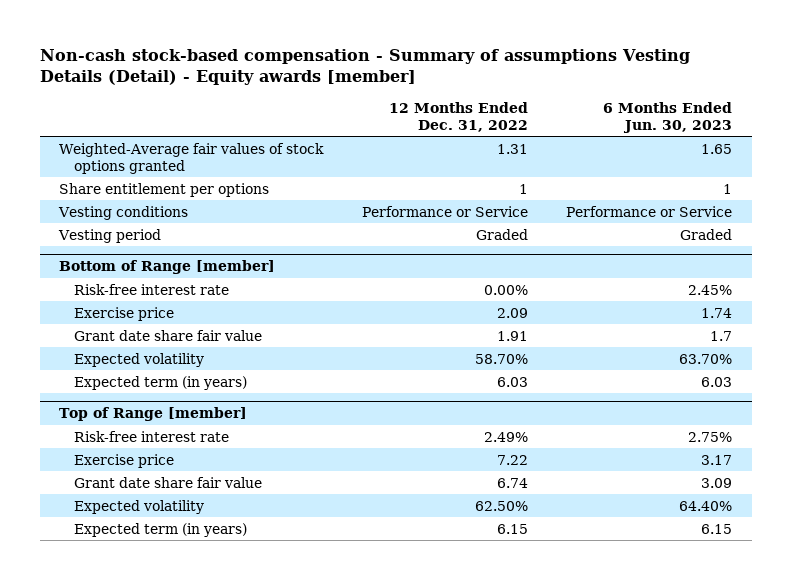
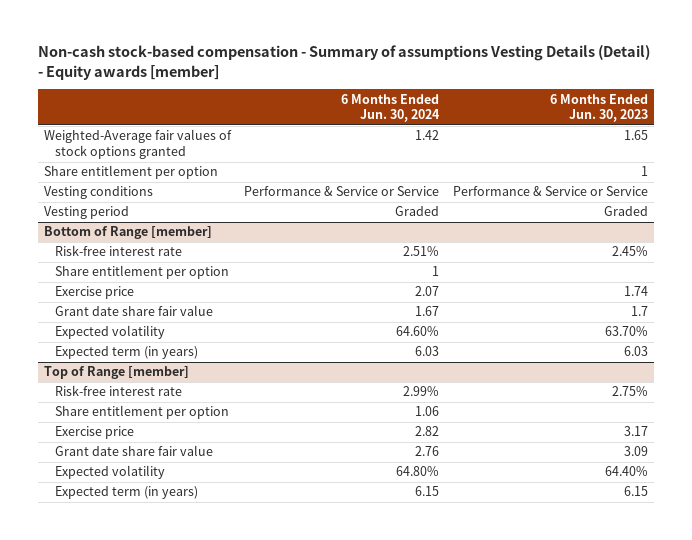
[388,101,528,132] 12 Months Ended Dec. 31, 2022 -> none
none -> [341,93,441,123] 6 Months Ended Jun. 30, 2024
[59,182,270,197] Share entitlement per options -> [44,165,219,180] Share entitlement per option
[566,205,733,217] Performance or Service -> [452,186,648,197] Performance & Service or Service
none -> [54,265,229,280] Share entitlement per option
none -> [54,405,229,420] Share entitlement per option

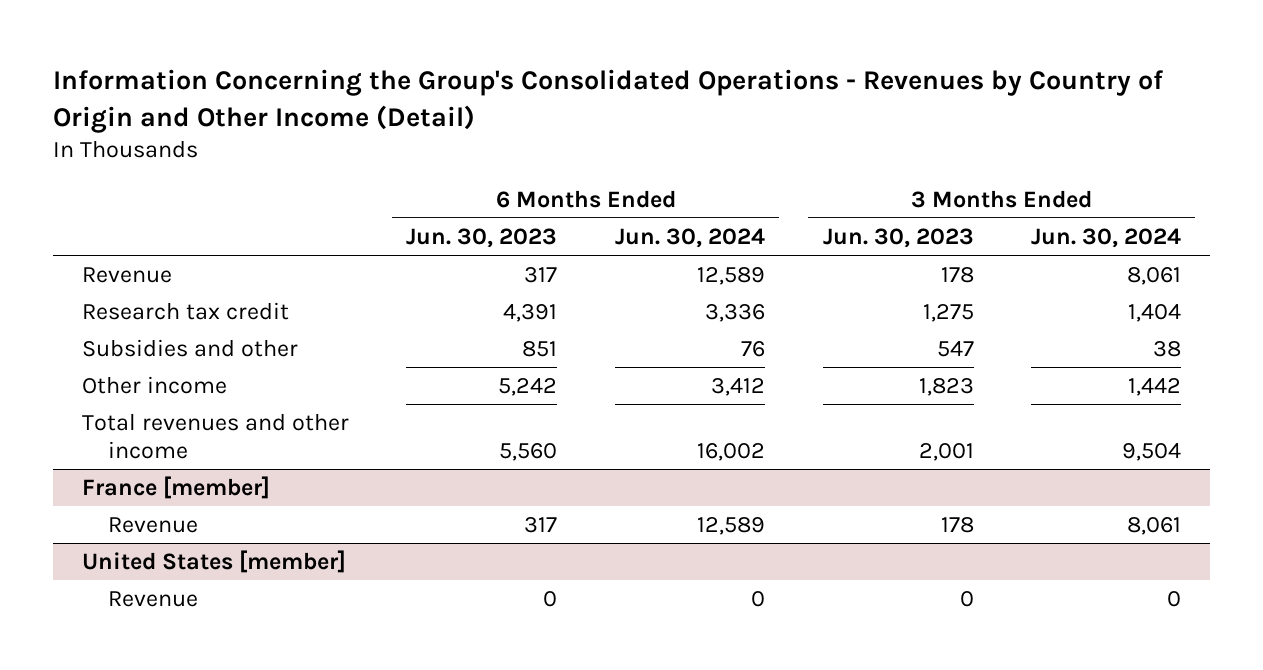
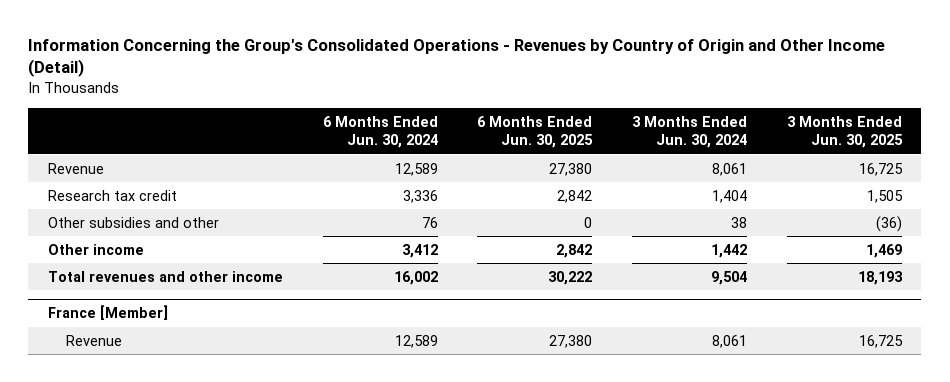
[406,228,558,249] Jun. 30, 2023 -> none
[822,228,974,249] Jun. 30, 2023 -> none
none -> [477,115,594,149] 6 Months Ended Jun. 30, 2025
none -> [786,115,903,149] 3 Months Ended Jun. 30, 2025
[81,339,298,358] Subsidies and other -> [48,216,220,228] Other subsidies and other
[81,476,270,500] France [member] -> [48,305,169,321] France [Member]
[81,550,346,574] United States [member] -> none
[107,591,198,608] Revenue -> none

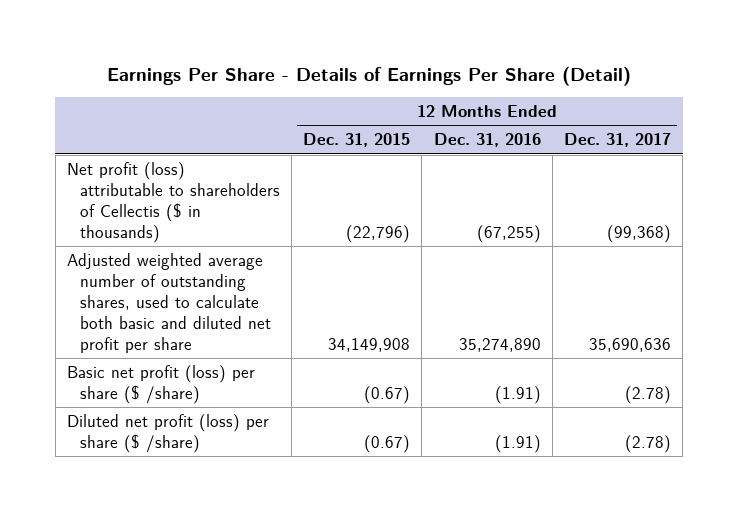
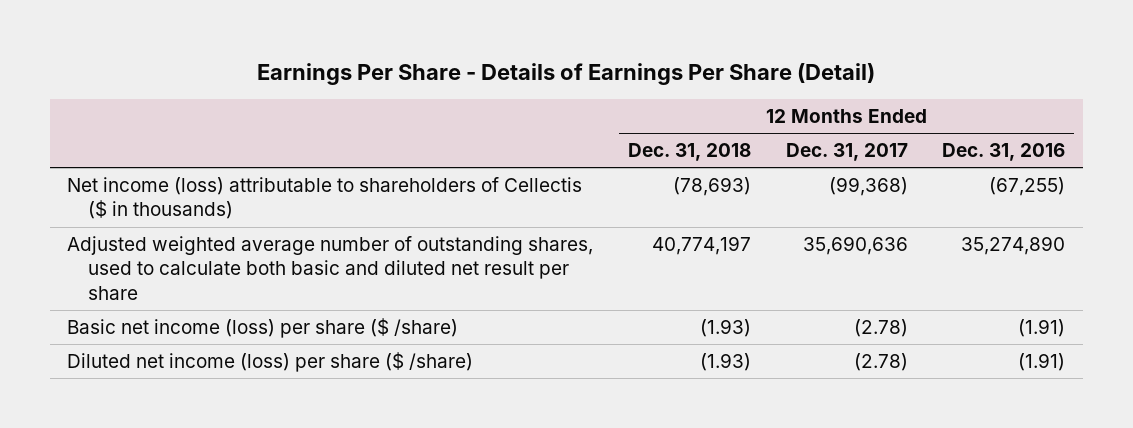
[303,133,411,148] Dec. 31, 2015 -> none
none -> [628,143,752,162] Dec. 31, 2018
[67,161,280,243] Net profit (loss) attributable to shareholders of Cellectis ($ in thousands) -> [67,177,583,220] Net income (loss) attributable to shareholders of Cellectis ($ in thousands)
[67,252,271,353] Adjusted weighted average number of outstanding shares, used to calculate both basic and diluted net profit per share -> [67,236,594,300] Adjusted weighted average number of outstanding shares, used to calculate both basic and diluted net result per share
[67,364,256,404] Basic net profit (loss) per share ($ /share) -> [67,318,459,339] Basic net income (loss) per share ($ /share)
[67,413,270,453] Diluted net profit (loss) per share ($ /share) -> [67,352,474,373] Diluted net income (loss) per share ($ /share)

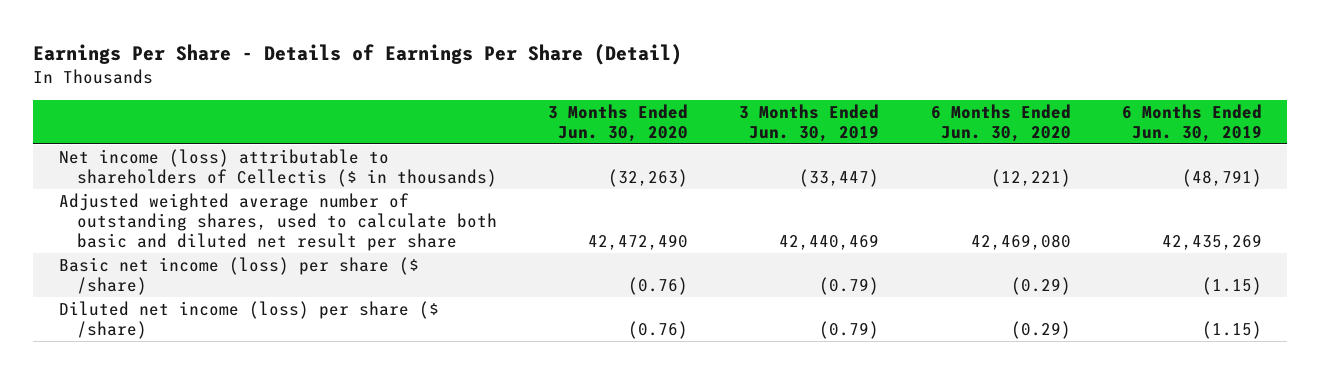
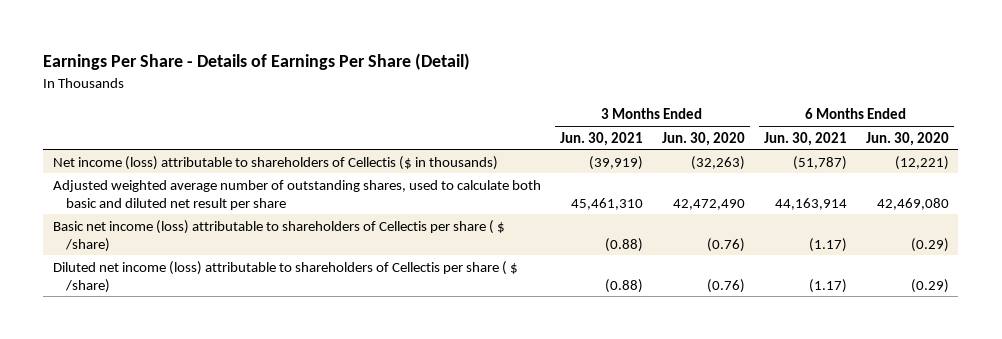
[739,103,880,142] 3 Months Ended Jun. 30, 2019 -> none
[1121,103,1262,142] 6 Months Ended Jun. 30, 2019 -> none
none -> [559,131,643,146] Jun. 30, 2021
none -> [763,131,847,146] Jun. 30, 2021
[58,256,419,295] Basic net income (loss) per share ($ /share) -> [52,219,505,252] Basic net income (loss) attributable to shareholders of Cellectis per share ( $ /share)
[58,300,439,339] Diluted net income (loss) per share ($ /share) -> [52,260,518,293] Diluted net income (loss) attributable to shareholders of Cellectis per share ( $ /share)

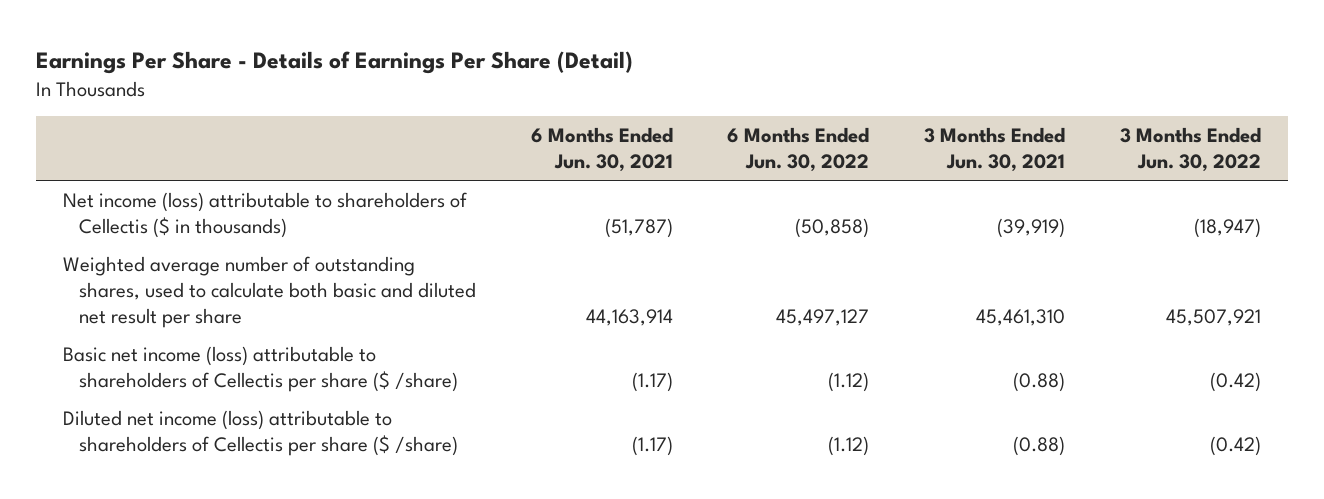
[661,131,745,146] Jun. 30, 2020 -> none
[865,131,949,146] Jun. 30, 2020 -> none
none -> [727,127,870,173] 6 Months Ended Jun. 30, 2022
none -> [1119,127,1261,173] 3 Months Ended Jun. 30, 2022
[52,179,541,210] Adjusted weighted average number of outstanding shares, used to calculate both basic and diluted net result per share -> [63,255,477,328] Weighted average number of outstanding shares, used to calculate both basic and diluted net result per share
[52,219,505,252] Basic net income (loss) attributable to shareholders of Cellectis per share ( $ /share) -> [63,345,459,392] Basic net income (loss) attributable to shareholders of Cellectis per share ($ /share)
[52,260,518,293] Diluted net income (loss) attributable to shareholders of Cellectis per share ( $ /share) -> [63,409,459,456] Diluted net income (loss) attributable to shareholders of Cellectis per share ($ /share)

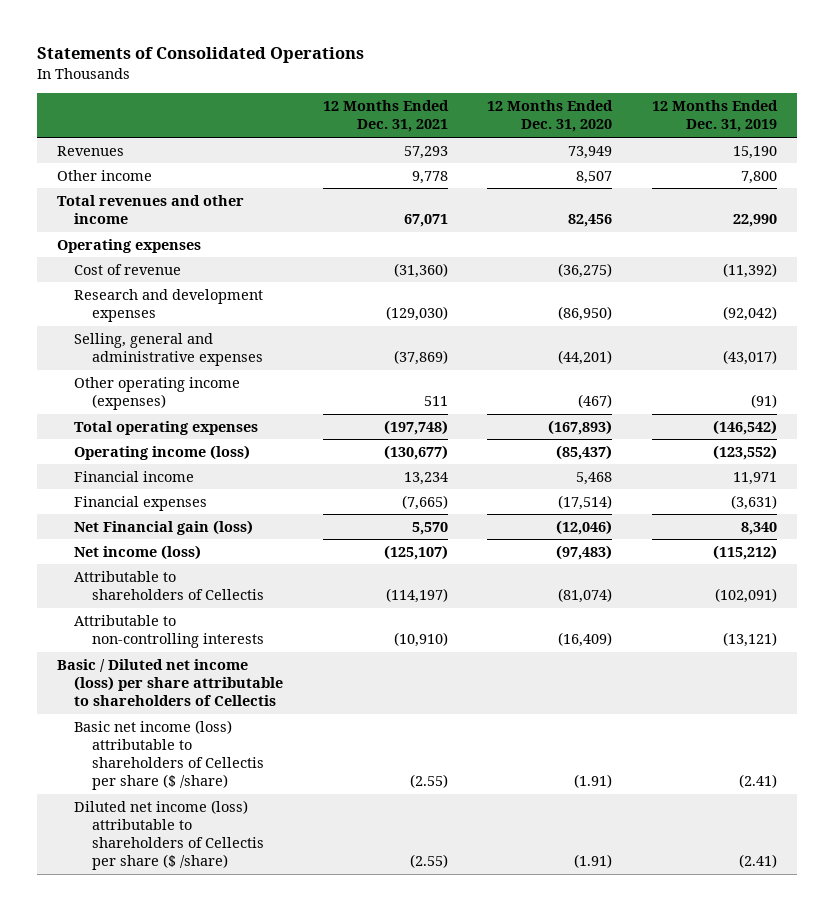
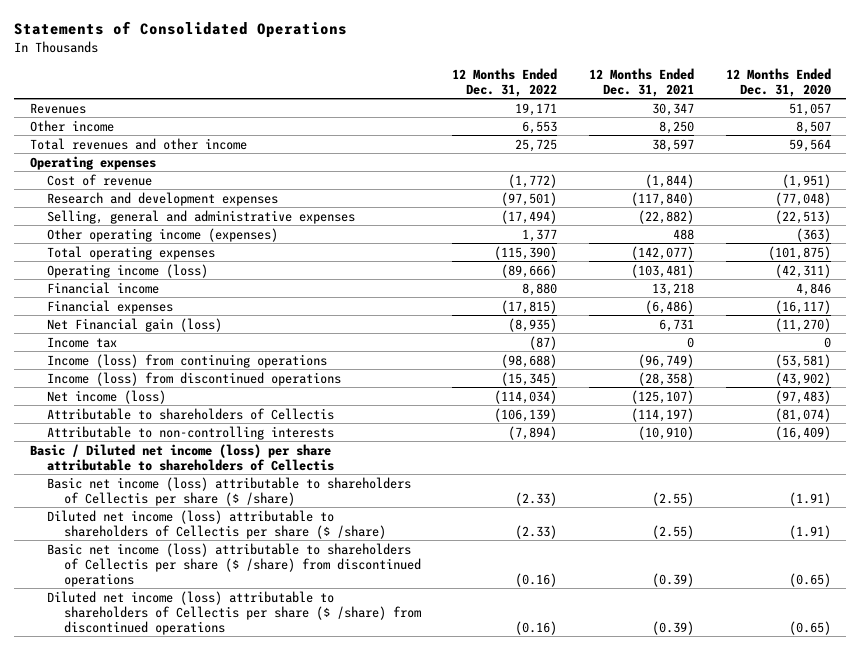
[651,100,778,133] 12 Months Ended Dec. 31, 2019 -> none
none -> [452,67,558,97] 12 Months Ended Dec. 31, 2022
[403,145,448,159] 57,293 -> [651,102,694,116] 30,347
[568,145,613,159] 73,949 -> [788,102,831,116] 51,057
[411,170,448,184] 9,778 -> [658,120,694,134] 8,250
[403,213,448,227] 67,071 -> [651,138,694,152] 38,597
[568,213,613,227] 82,456 -> [788,138,831,152] 59,564
[393,262,448,278] (31,360) -> [644,173,694,188] (1,844)
[558,262,613,278] (36,275) -> [781,173,831,188] (1,951)
[385,305,448,321] (129,030) -> [630,191,694,206] (117,840)
[558,305,613,321] (86,950) -> [774,191,831,206] (77,048)
[393,349,448,365] (37,869) -> [637,209,694,224] (22,882)
[558,349,613,365] (44,201) -> [774,209,831,224] (22,513)
[423,395,448,406] 511 -> [672,228,694,240] 488
[578,393,613,408] (467) -> [795,227,831,242] (363)
[383,419,448,435] (197,748) -> [630,245,694,260] (142,077)
[548,419,613,435] (167,893) -> [767,245,831,260] (101,875)
[383,444,448,460] (130,677) -> [630,263,694,278] (103,481)
[556,444,613,460] (85,437) -> [774,263,831,278] (42,311)
[403,471,448,485] 13,234 -> [651,282,694,296] 13,218
[576,471,613,485] 5,468 -> [795,282,831,296] 4,846
[401,494,448,510] (7,665) -> [644,299,694,314] (6,486)
[558,494,613,510] (17,514) -> [774,299,831,314] (16,117)
[411,521,448,535] 5,570 -> [658,318,694,332] 6,731
[556,519,613,535] (12,046) -> [774,317,831,332] (11,270)
none -> [46,336,117,348] Income tax
none -> [46,353,327,368] Income (loss) from continuing operations
none -> [46,371,341,386] Income (loss) from discontinued operations
none -> [46,542,421,587] Basic net income (loss) attributable to shareholders of Cellectis per share ($ /share) from discontinued operations
none -> [46,590,421,635] Diluted net income (loss) attributable to shareholders of Cellectis per share ($ /share) from discontinued operations

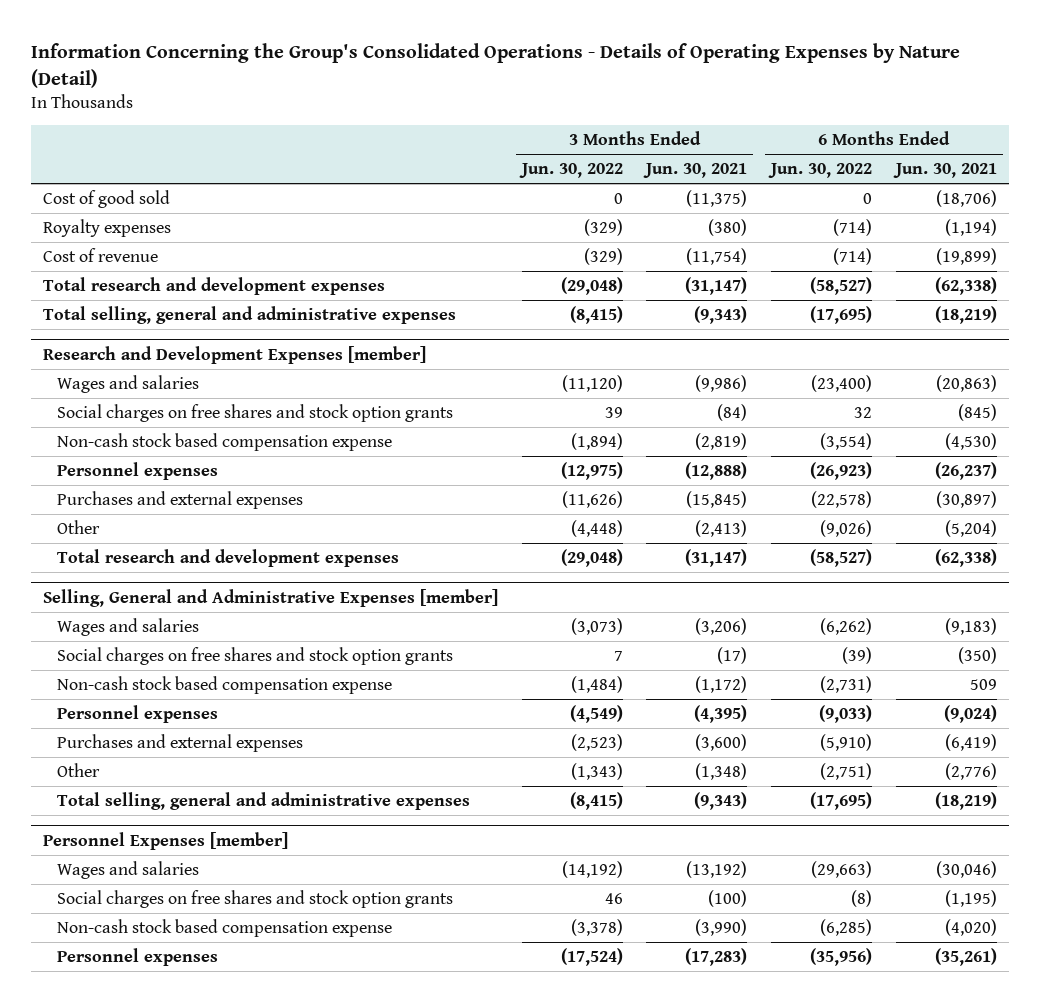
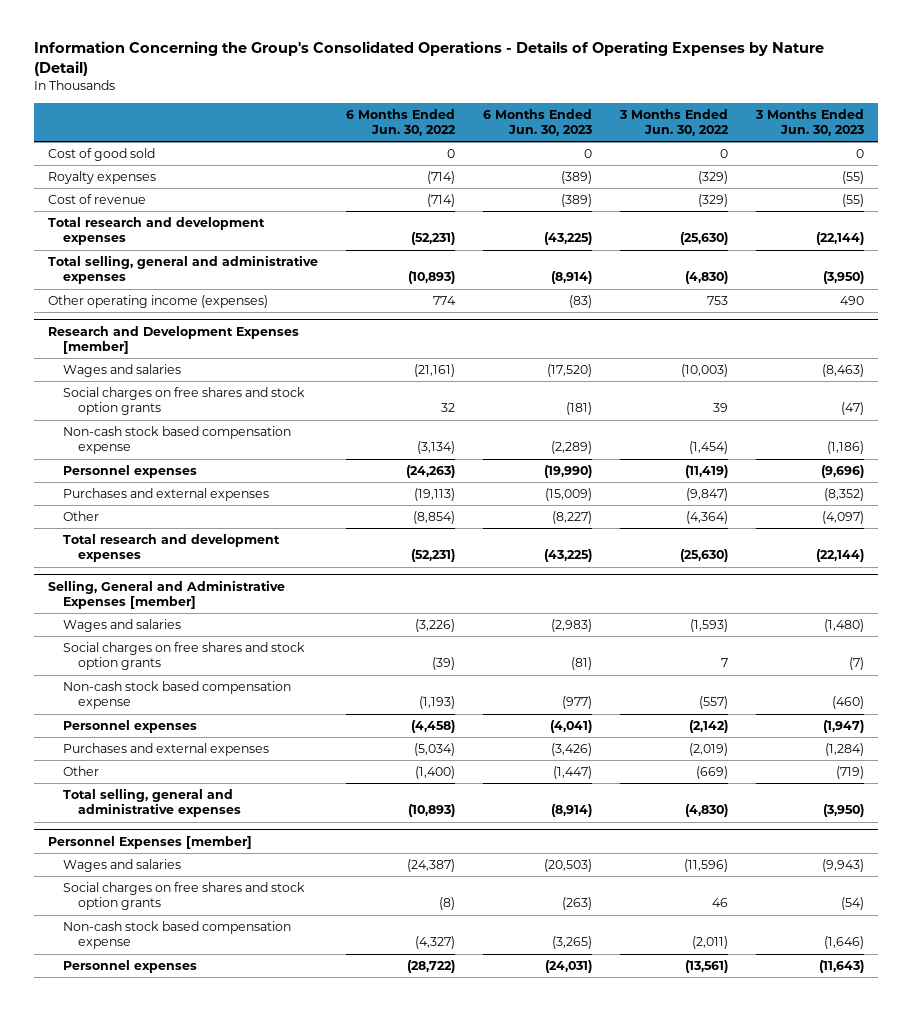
[643,163,748,179] Jun. 30, 2021 -> none
[893,163,998,179] Jun. 30, 2021 -> none
none -> [482,108,592,137] 6 Months Ended Jun. 30, 2023
none -> [755,108,865,137] 3 Months Ended Jun. 30, 2023
[560,276,623,295] (29,048) -> [680,232,729,246] (25,630)
[810,276,873,295] (58,527) -> [410,232,455,246] (52,231)
[569,305,623,324] (8,415) -> [685,271,729,285] (4,830)
[810,305,873,324] (17,695) -> [407,271,455,285] (10,893)
none -> [47,294,268,308] Other operating income (expenses)
[561,374,623,392] (11,120) -> [681,363,729,377] (10,003)
[811,374,873,392] (23,400) -> [413,363,455,377] (21,161)
[570,432,623,450] (1,894) -> [689,441,729,455] (1,454)
[820,432,873,450] (3,554) -> [416,441,455,455] (3,134)
[560,461,623,480] (12,975) -> [685,464,729,478] (11,419)
[810,461,873,480] (26,923) -> [405,464,455,478] (24,263)
[561,490,623,508] (11,626) -> [686,487,729,501] (9,847)
[811,490,873,508] (22,578) -> [413,487,455,501] (19,113)
[570,519,623,537] (4,448) -> [686,510,729,524] (4,364)
[820,519,873,537] (9,026) -> [412,510,455,524] (8,854)
[560,548,623,567] (29,048) -> [680,549,729,563] (25,630)
[810,548,873,567] (58,527) -> [410,549,455,563] (52,231)
[570,617,623,635] (3,073) -> [690,618,729,632] (1,593)
[820,617,873,635] (6,262) -> [414,618,455,632] (3,226)
[570,675,623,693] (1,484) -> [699,696,729,710] (557)
[820,675,873,693] (2,731) -> [418,696,455,710] (1,193)
[569,704,623,723] (4,549) -> [689,719,729,733] (2,142)
[819,704,873,723] (9,033) -> [410,719,455,733] (4,458)
[570,733,623,751] (2,523) -> [689,742,729,756] (2,019)
[820,733,873,751] (5,910) -> [413,742,455,756] (5,034)
[570,762,623,780] (1,343) -> [696,765,729,779] (669)
[820,762,873,780] (2,751) -> [414,765,455,779] (1,400)
[569,791,623,810] (8,415) -> [685,804,729,818] (4,830)
[810,791,873,810] (17,695) -> [407,804,455,818] (10,893)
[561,860,623,878] (14,192) -> [684,858,729,872] (11,596)
[811,860,873,878] (29,663) -> [406,858,455,872] (24,387)
[570,918,623,936] (3,378) -> [692,936,729,950] (2,011)
[820,918,873,936] (6,285) -> [414,936,455,950] (4,327)
[560,947,623,966] (17,524) -> [685,959,729,973] (13,561)
[810,947,873,966] (35,956) -> [406,959,455,973] (28,722)

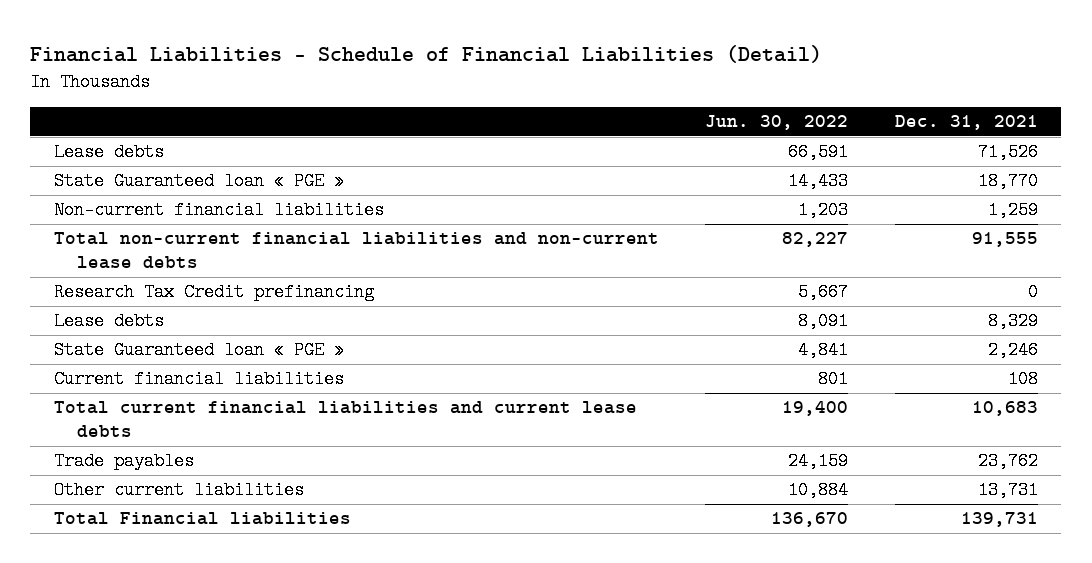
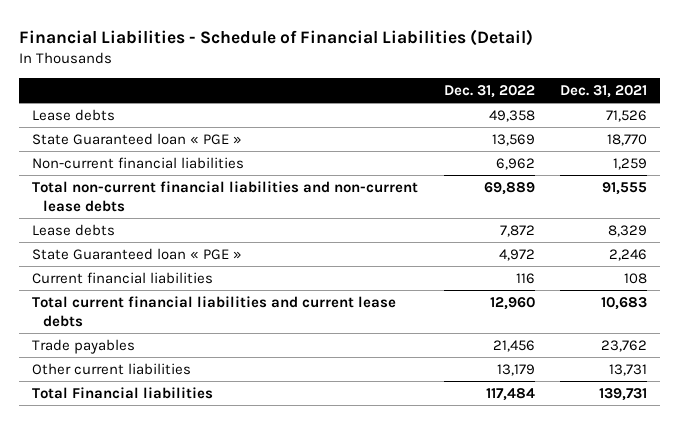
[705,115,849,131] Jun. 30, 2022 -> none
none -> [443,84,535,98] Dec. 31, 2022
[53,283,374,302] Research Tax Credit prefinancing -> none

